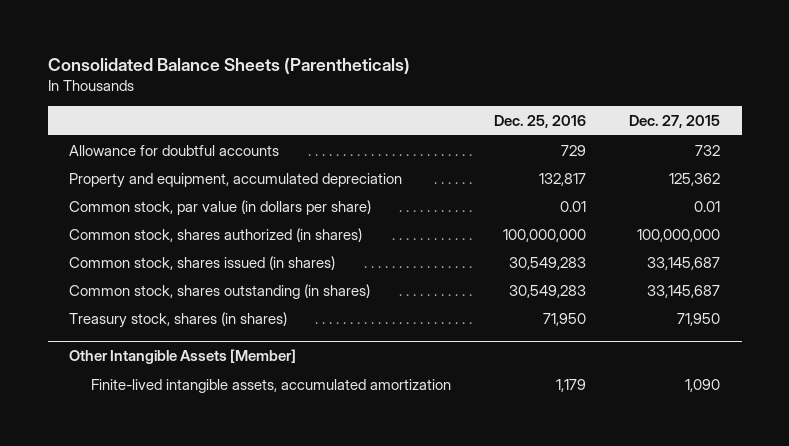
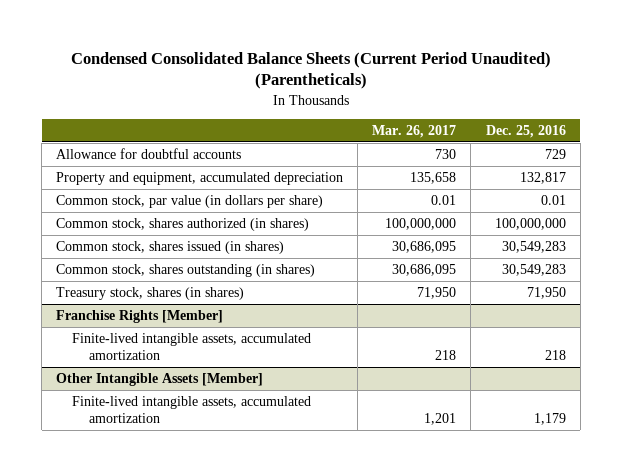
[47,57,410,74] Consolidated Balance Sheets (Parentheticals) -> [70,51,551,90] Condensed Consolidated Balance Sheets (Current Period Unaudited) (Parentheticals)
[628,114,720,128] Dec. 27, 2015 -> none
none -> [372,124,457,138] Mar. 26, 2017
none -> [56,310,224,324] Franchise Rights [Member]
none -> [72,333,312,361] Finite-lived intangible assets, accumulated amortization

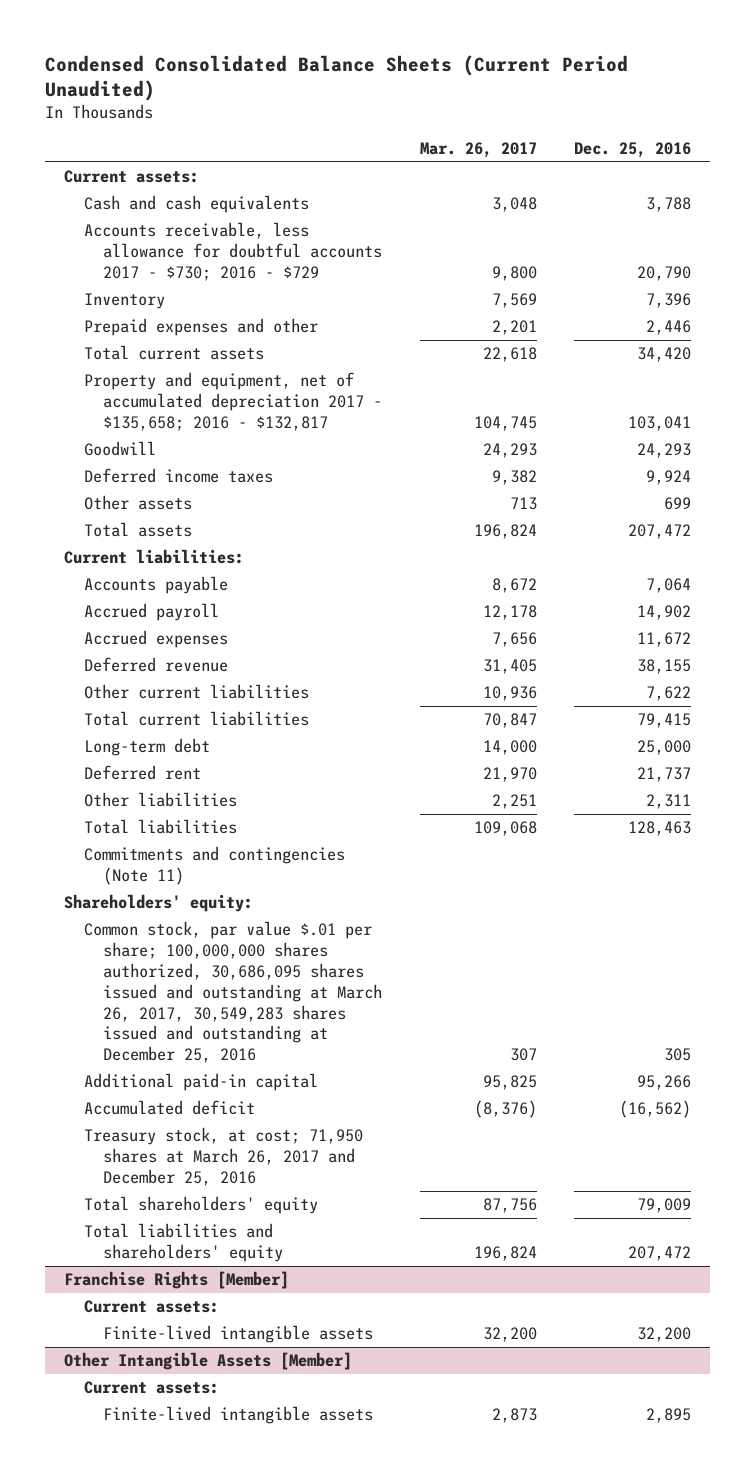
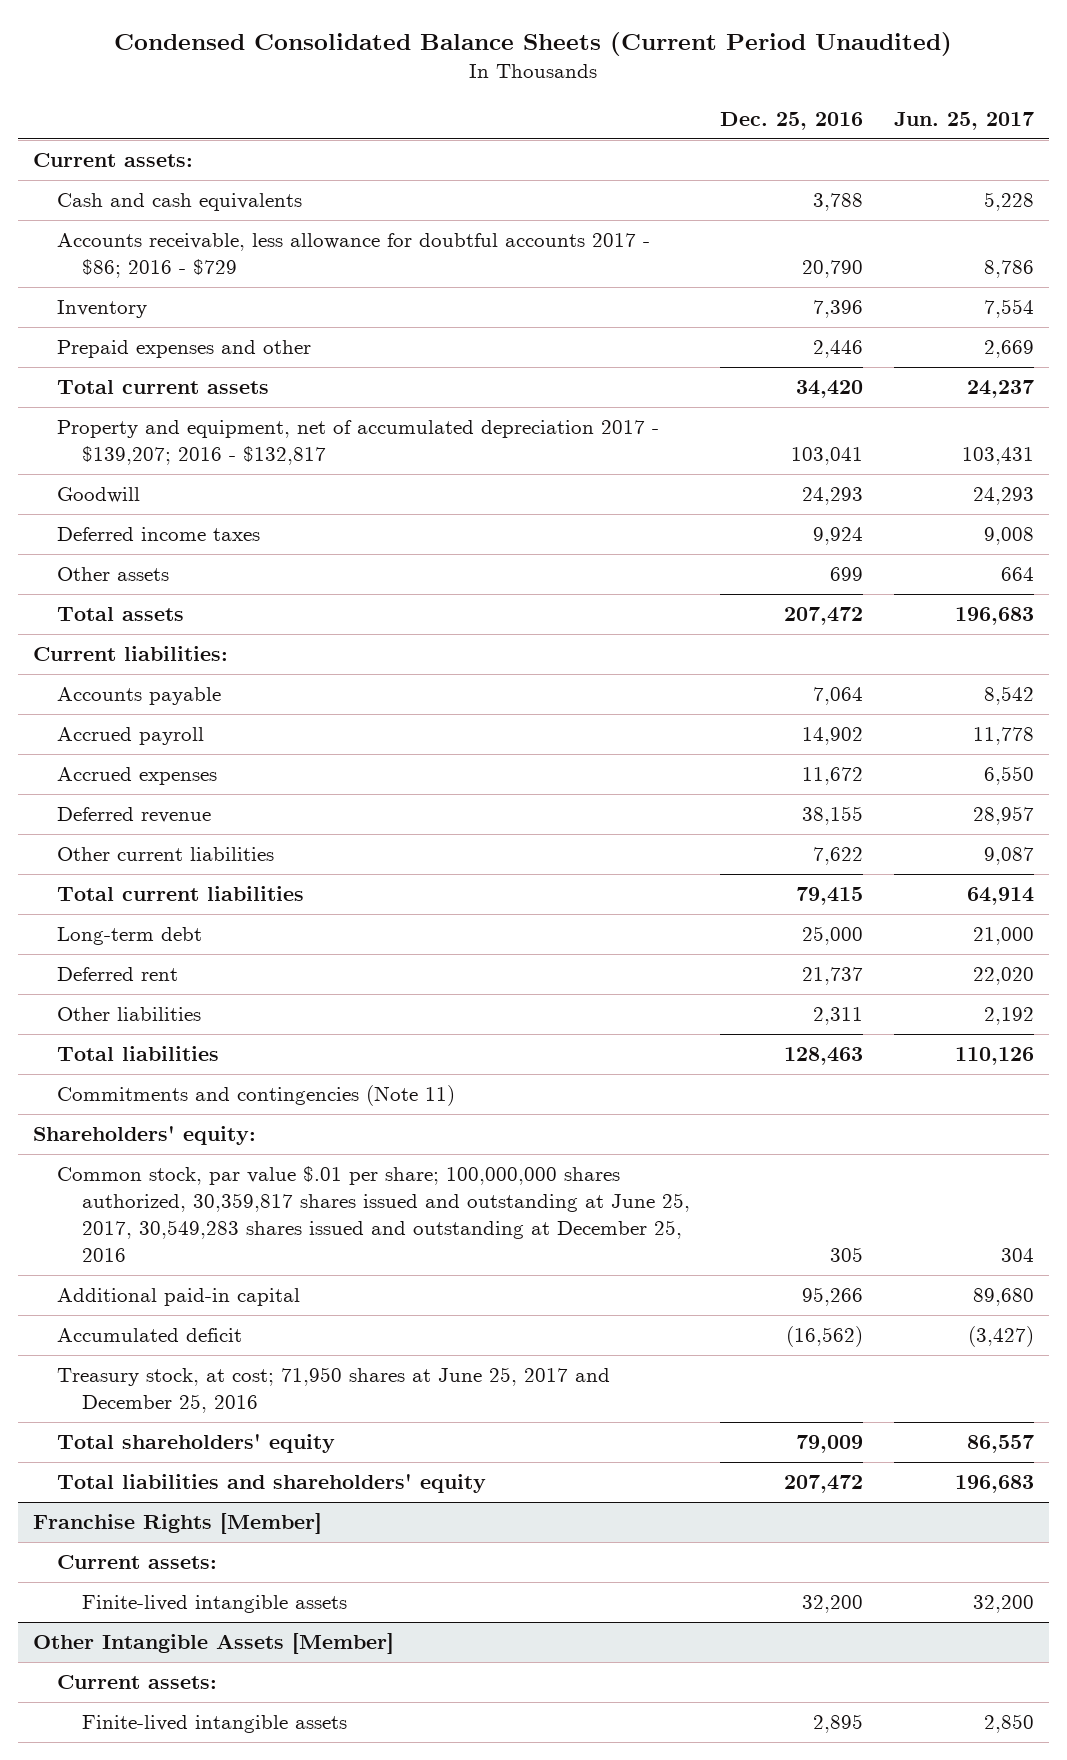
[419,142,537,159] Mar. 26, 2017 -> none
none -> [893,111,1034,130] Jun. 25, 2017
[83,222,383,281] Accounts receivable, less allowance for doubtful accounts 2017 - $730; 2016 - $729 -> [57,233,651,279] Accounts receivable, less allowance for doubtful accounts 2017 - $86; 2016 - $729
[83,372,383,431] Property and equipment, net of accumulated depreciation 2017 - $135,658; 2016 - $132,817 -> [57,420,660,466] Property and equipment, net of accumulated depreciation 2017 - $139,207; 2016 - $132,817
[83,921,383,1064] Common stock, par value $.01 per share; 100,000,000 shares authorized, 30,686,095 shares issued and outstanding at March 26, 2017, 30,549,283 shares issued and outstanding at December 25, 2016 -> [57,1166,690,1262] Common stock, par value $.01 per share; 100,000,000 shares authorized, 30,359,817 shares issued and outstanding at June 25, 2017, 30,549,283 shares issued and outstanding at December 25, 2016
[83,1127,363,1186] Treasury stock, at cost; 71,950 shares at March 26, 2017 and December 25, 2016 -> [57,1367,611,1414] Treasury stock, at cost; 71,950 shares at June 25, 2017 and December 25, 2016

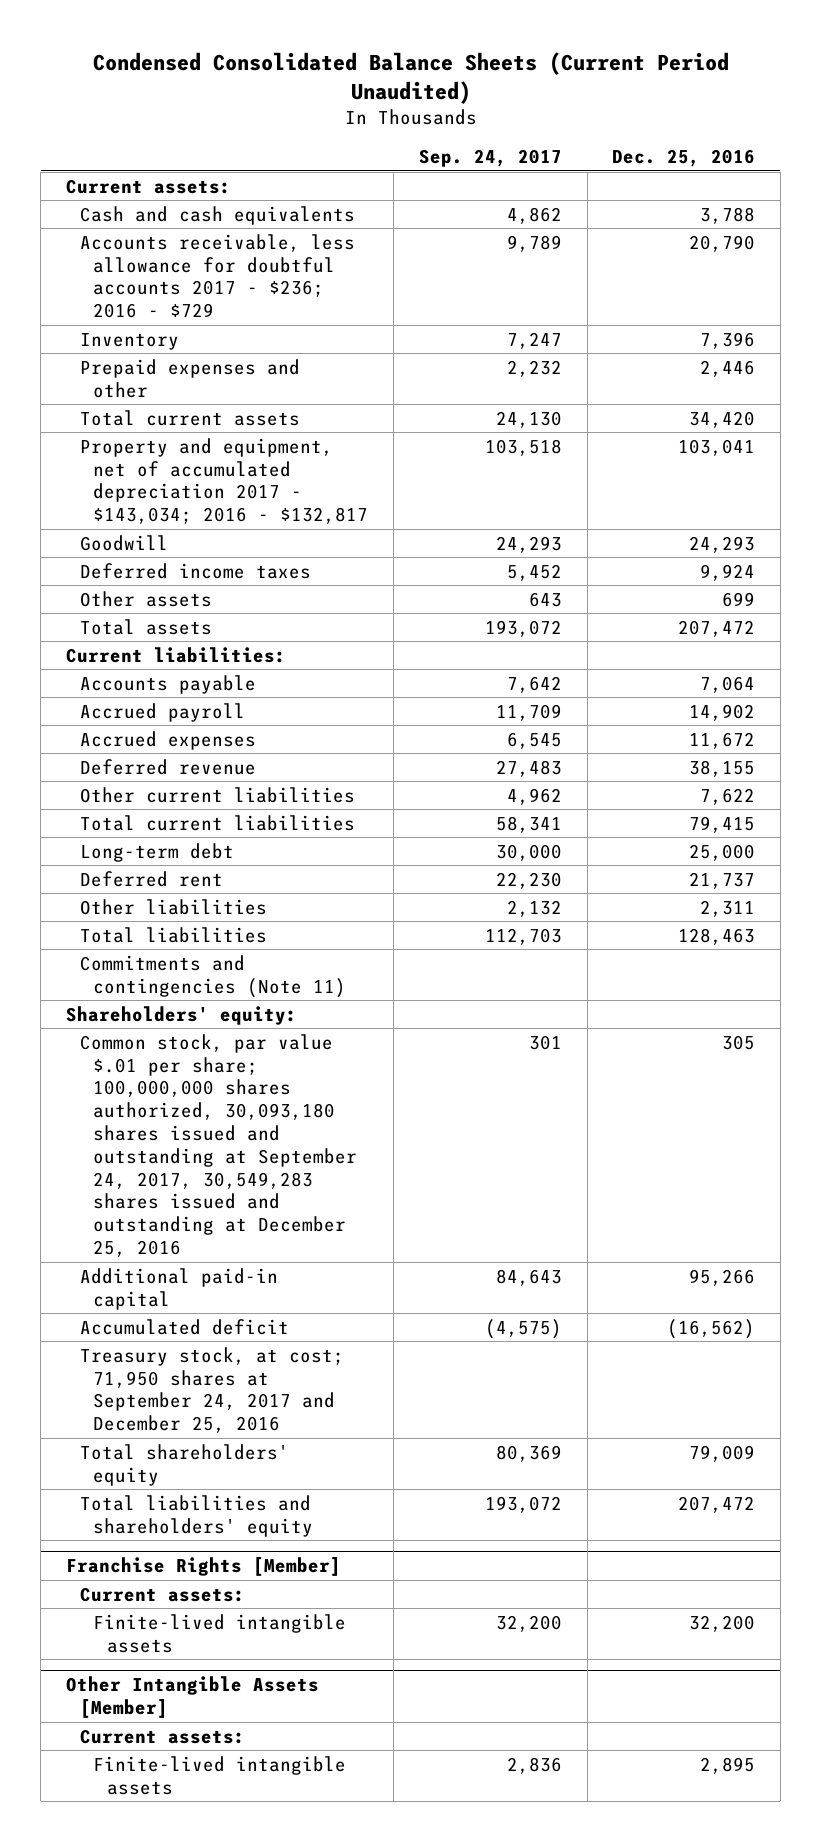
[893,111,1034,130] Jun. 25, 2017 -> none
none -> [418,149,562,168] Sep. 24, 2017
[57,233,651,279] Accounts receivable, less allowance for doubtful accounts 2017 - $86; 2016 - $729 -> [79,233,355,319] Accounts receivable, less allowance for doubtful accounts 2017 - $236; 2016 - $729
[57,420,660,466] Property and equipment, net of accumulated depreciation 2017 - $139,207; 2016 - $132,817 -> [79,437,369,525] Property and equipment, net of accumulated depreciation 2017 - $143,034; 2016 - $132,817
[57,1166,690,1262] Common stock, par value $.01 per share; 100,000,000 shares authorized, 30,359,817 shares issued and outstanding at June 25, 2017, 30,549,283 shares issued and outstanding at December 25, 2016 -> [79,1033,358,1258] Common stock, par value $.01 per share; 100,000,000 shares authorized, 30,093,180 shares issued and outstanding at September 24, 2017, 30,549,283 shares issued and outstanding at December 25, 2016
[57,1367,611,1414] Treasury stock, at cost; 71,950 shares at June 25, 2017 and December 25, 2016 -> [79,1346,344,1434] Treasury stock, at cost; 71,950 shares at September 24, 2017 and December 25, 2016

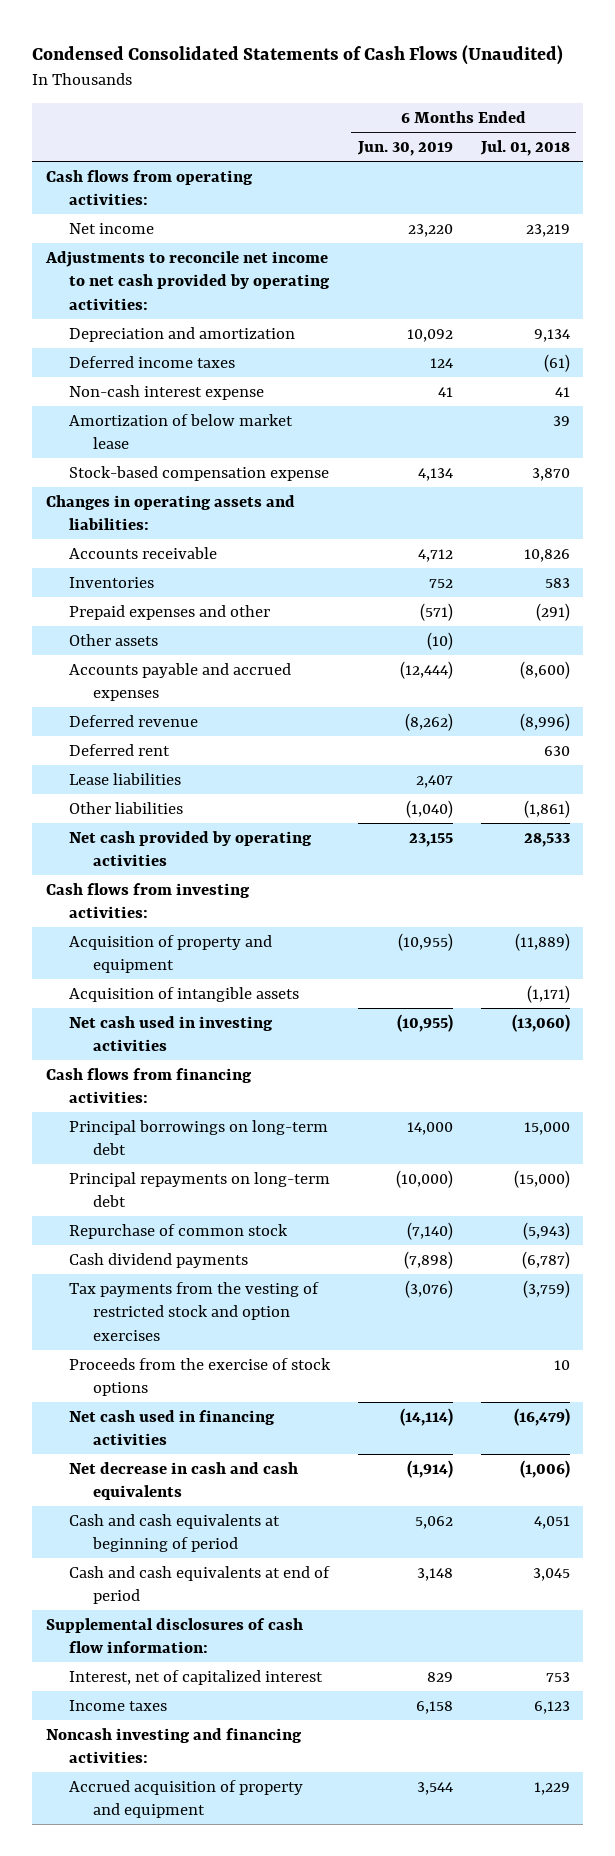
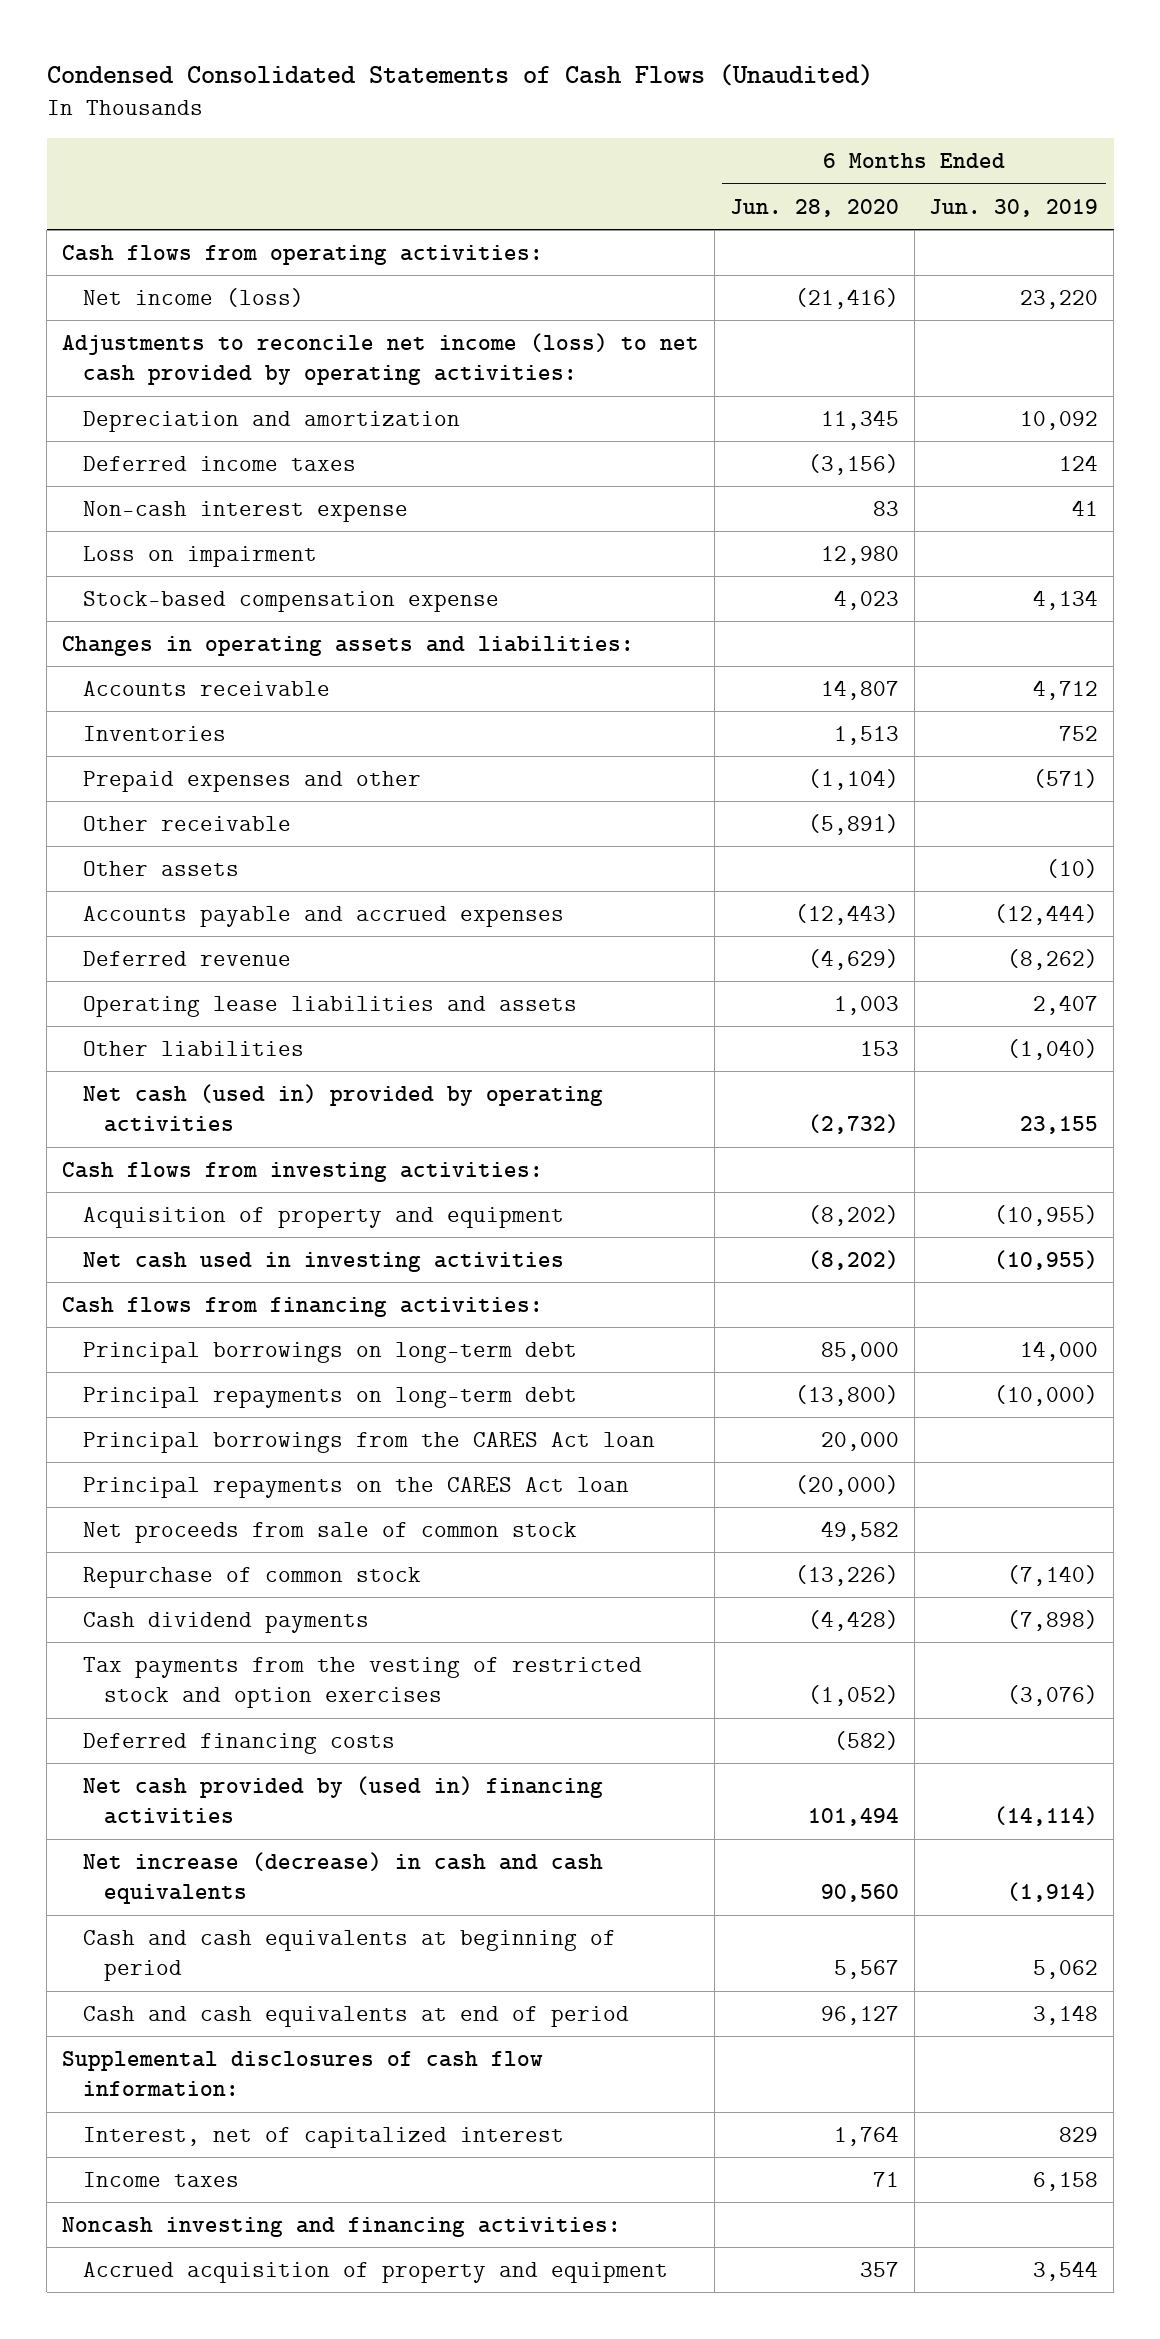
[479,139,570,156] Jul. 01, 2018 -> none
none -> [729,198,899,217] Jun. 28, 2020
[69,222,155,234] Net income -> [82,287,304,307] Net income (loss)
[44,250,331,310] Adjustments to reconcile net income to net cash provided by operating activities: -> [61,332,699,386] Adjustments to reconcile net income (loss) to net cash provided by operating activities:
[69,413,294,450] Amortization of below market lease -> none
none -> [82,545,317,567] Loss on impairment
none -> [82,815,291,831] Other receivable
[69,743,171,756] Deferred rent -> none
[69,772,182,785] Lease liabilities -> [82,995,577,1017] Operating lease liabilities and assets
[69,830,313,867] Net cash provided by operating activities -> [82,1083,603,1133] Net cash (used in) provided by operating activities
[69,986,300,1002] Acquisition of intangible assets -> none
none -> [82,1431,655,1453] Principal borrowings from the CARES Act loan
none -> [82,1476,629,1498] Principal repayments on the CARES Act loan
none -> [82,1521,577,1543] Net proceeds from sale of common stock
[69,1357,332,1397] Proceeds from the exercise of stock options -> none
none -> [82,1732,395,1754] Deferred financing costs
[69,1409,276,1446] Net cash used in financing activities -> [82,1775,603,1825] Net cash provided by (used in) financing activities
[69,1461,299,1501] Net decrease in cash and cash equivalents -> [82,1851,603,1905] Net increase (decrease) in cash and cash equivalents

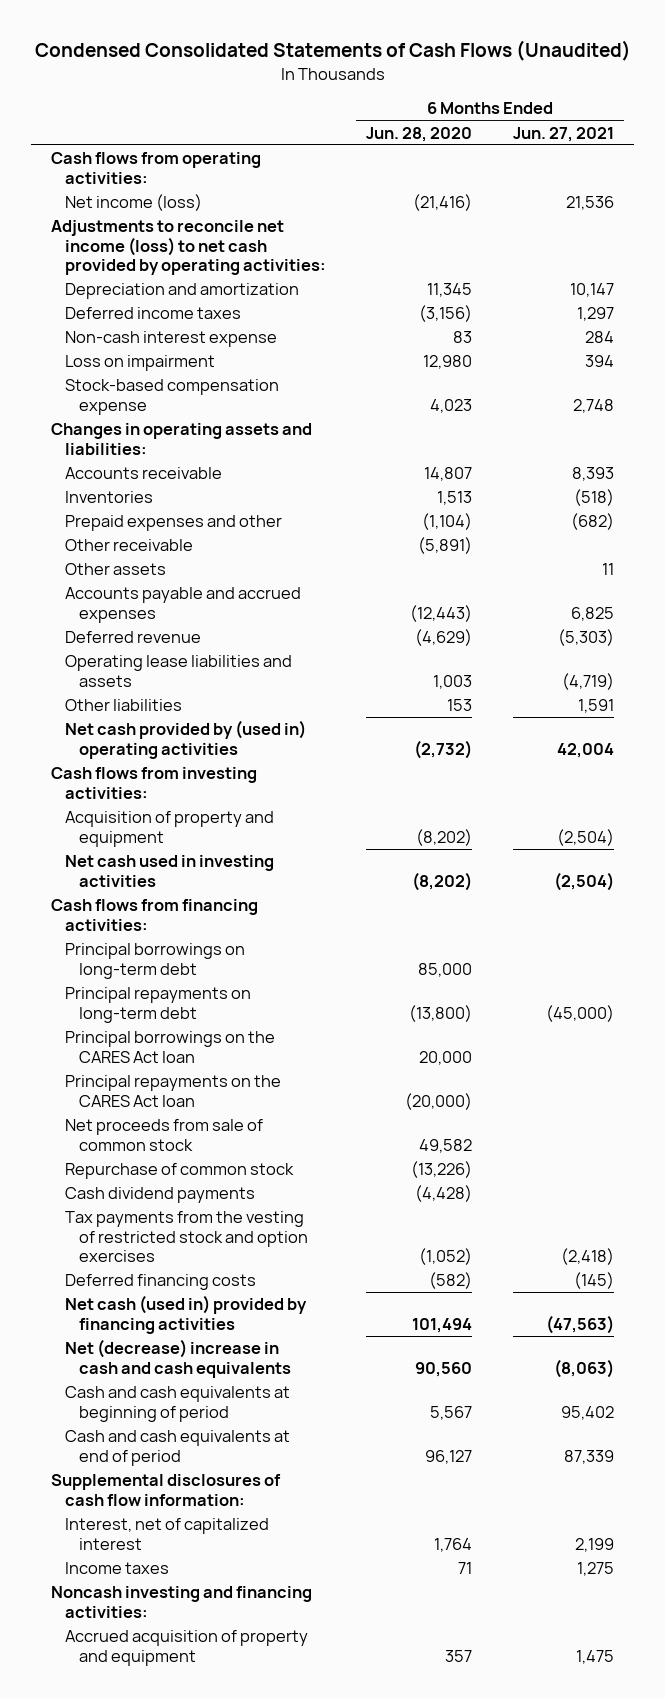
[929,198,1099,217] Jun. 30, 2019 -> none
none -> [512,126,614,142] Jun. 27, 2021
[82,1083,603,1133] Net cash (used in) provided by operating activities -> [65,720,307,759] Net cash provided by (used in) operating activities
[82,1431,655,1453] Principal borrowings from the CARES Act loan -> [65,1031,276,1063] Principal borrowings on the CARES Act loan
[82,1775,603,1825] Net cash provided by (used in) financing activities -> [65,1295,308,1334] Net cash (used in) provided by financing activities
[82,1851,603,1905] Net increase (decrease) in cash and cash equivalents -> [65,1339,291,1378] Net (decrease) increase in cash and cash equivalents

